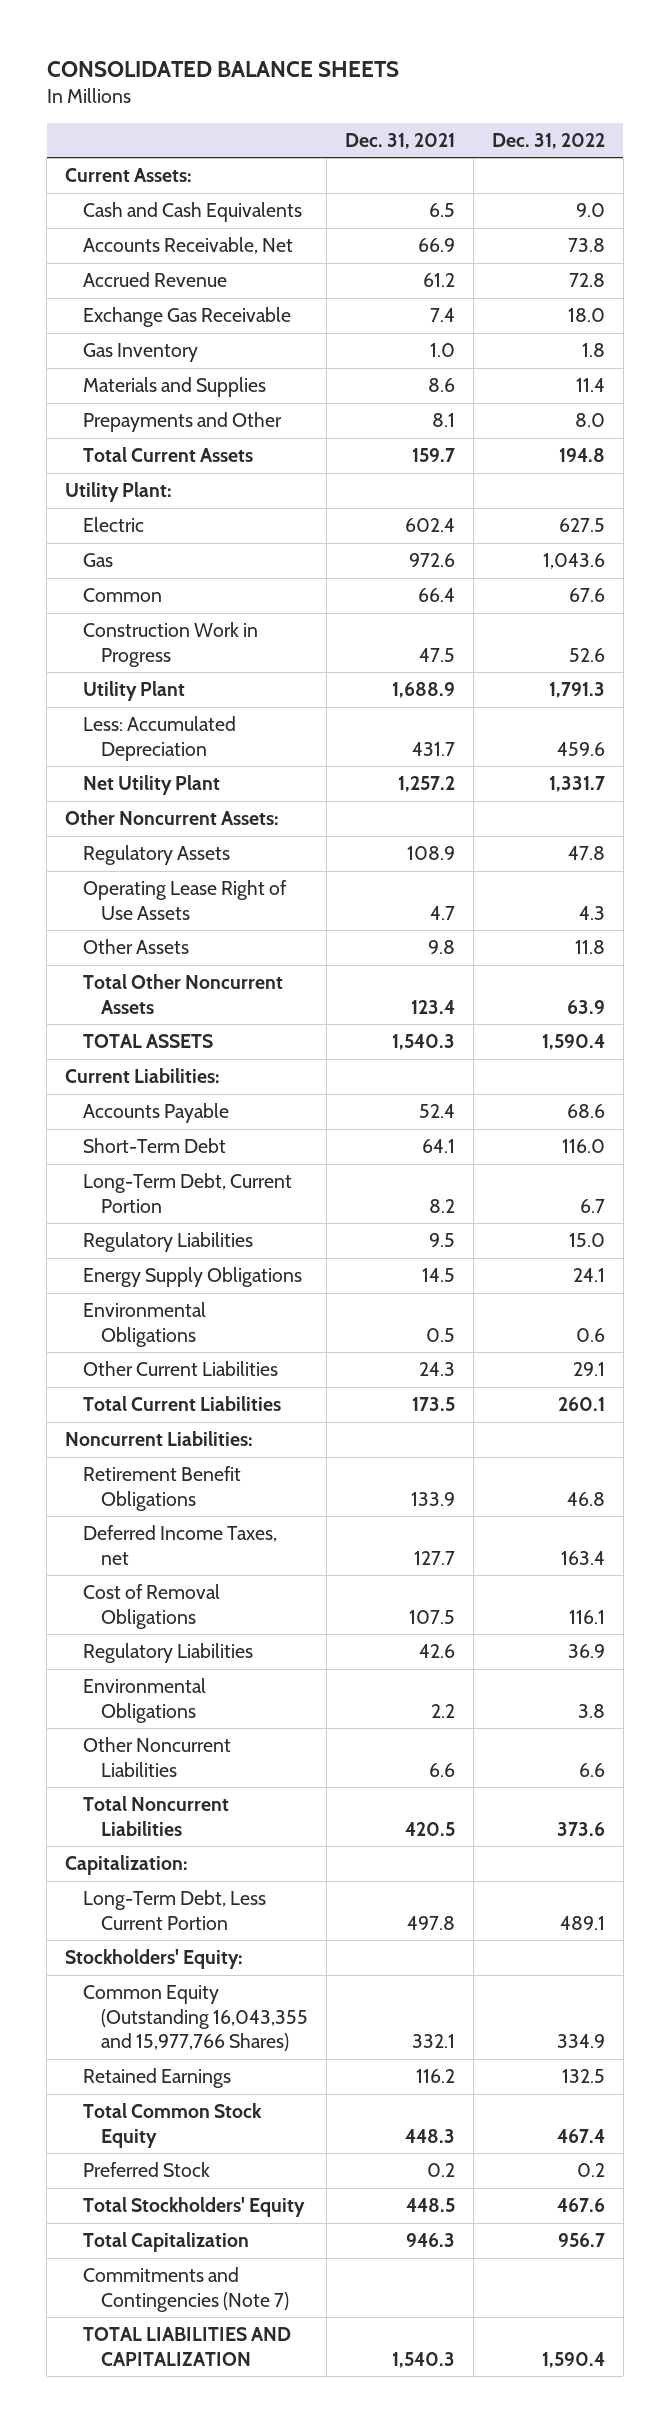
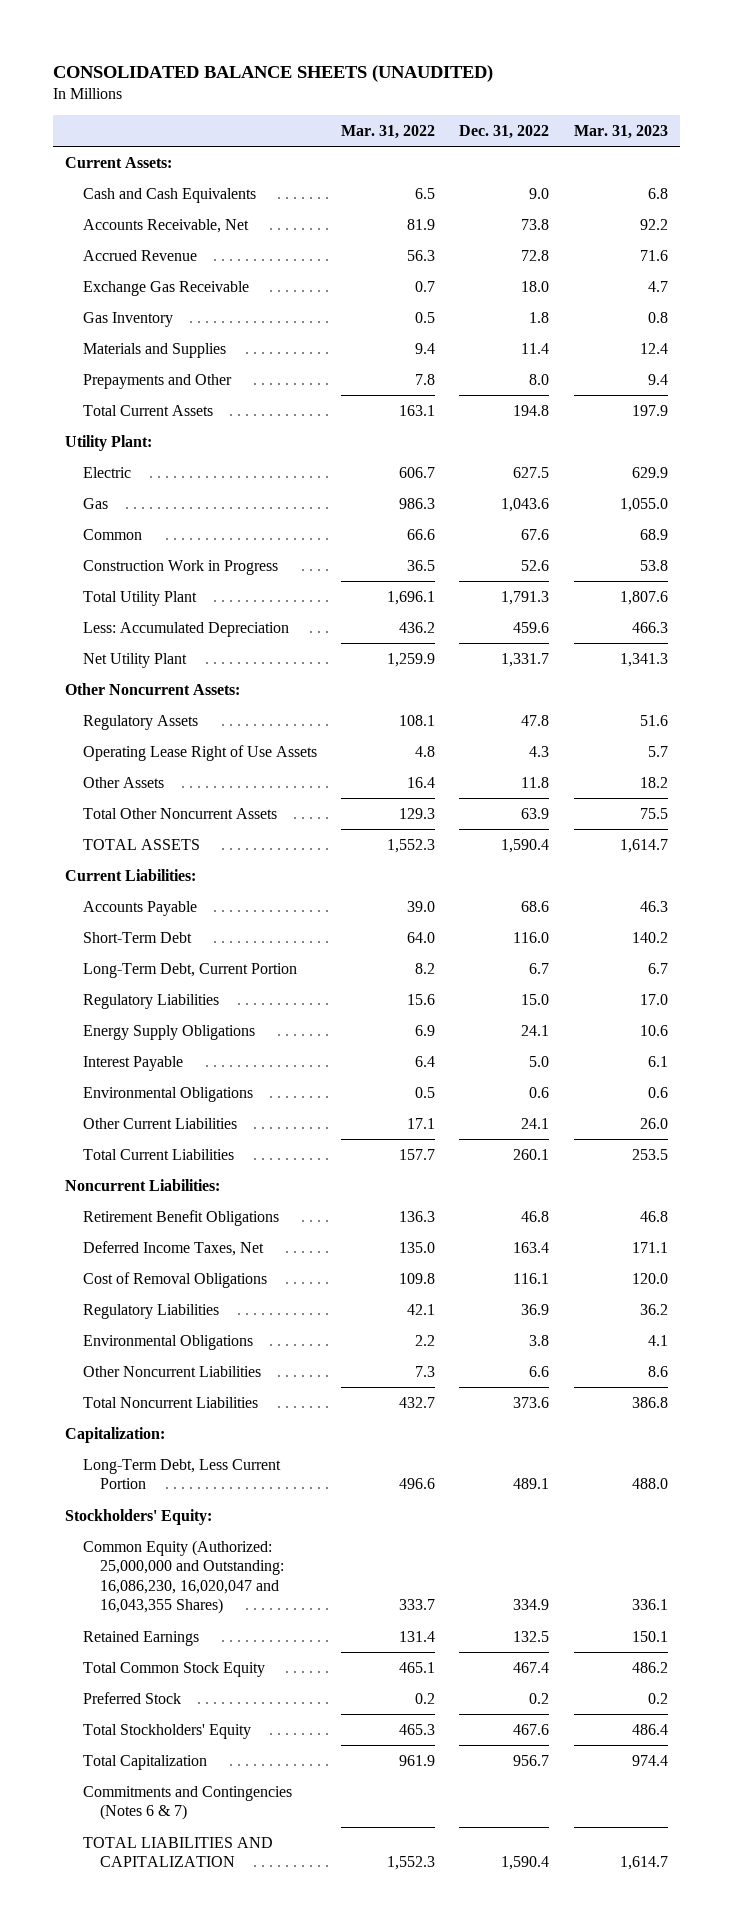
[46,60,399,77] CONSOLIDATED BALANCE SHEETS -> [52,64,493,82] CONSOLIDATED BALANCE SHEETS (UNAUDITED)
[344,132,455,149] Dec. 31, 2021 -> none
none -> [340,124,435,139] Mar. 31, 2022
none -> [573,124,668,139] Mar. 31, 2023
[83,681,186,702] Utility Plant -> [82,590,197,606] Total Utility Plant
none -> [82,1055,183,1071] Interest Payable
[572,1362,605,1377] 29.1 -> [521,1117,550,1129] 24.1
[83,1525,278,1565] Deferred Income Taxes, net -> [82,1240,264,1256] Deferred Income Taxes, Net
[83,1985,309,2052] Common Equity (Outstanding 16,043,355 and 15,977,766 Shares) -> [82,1539,285,1615] Common Equity (Authorized: 25,000,000 and Outstanding: 16,086,230, 16,020,047 and 16,043,355 Shares)
[83,2267,290,2312] Commitments and Contingencies (Note 7) -> [82,1785,292,1821] Commitments and Contingencies (Notes 6 & 7)

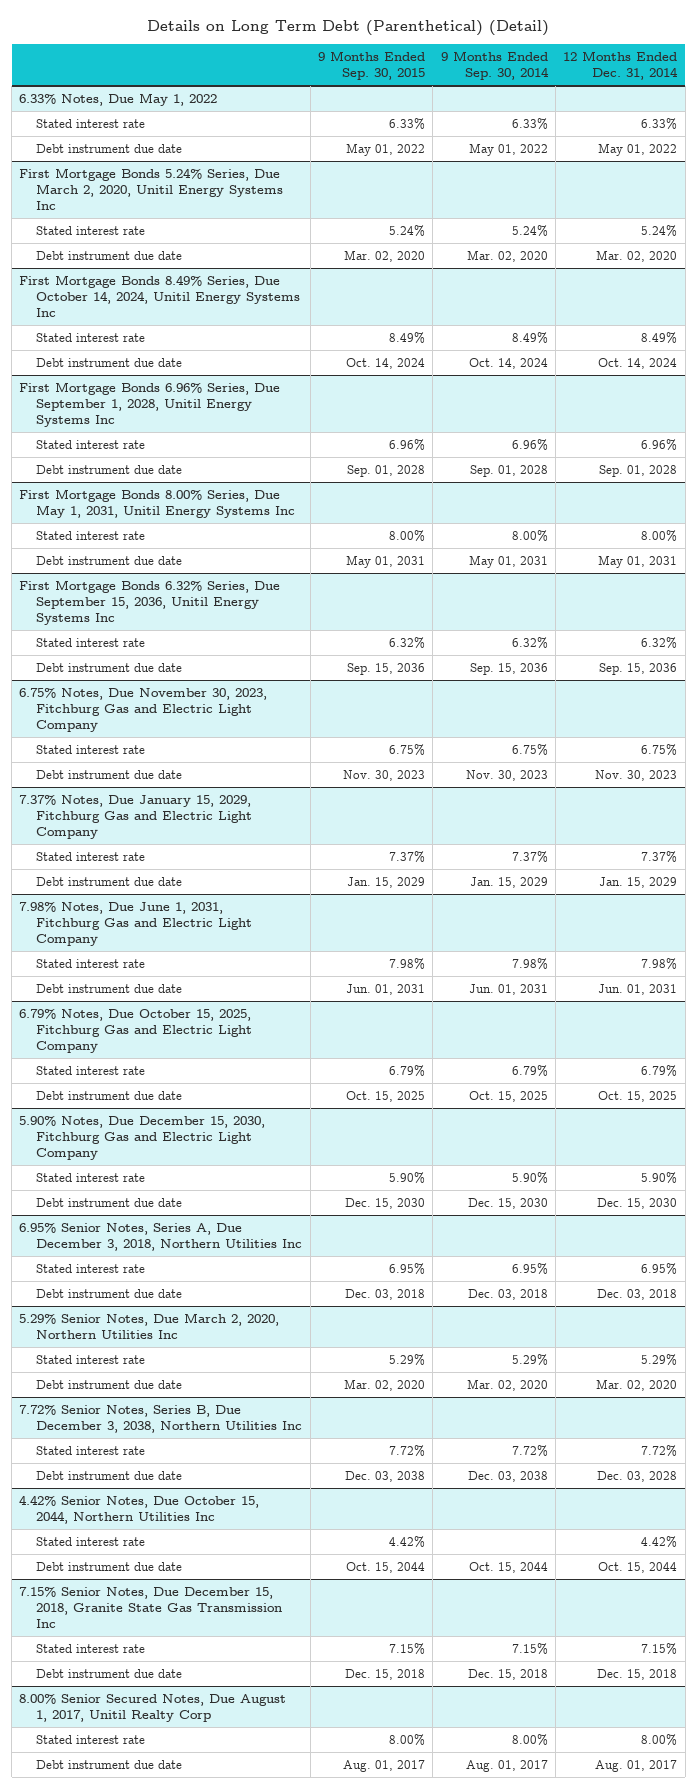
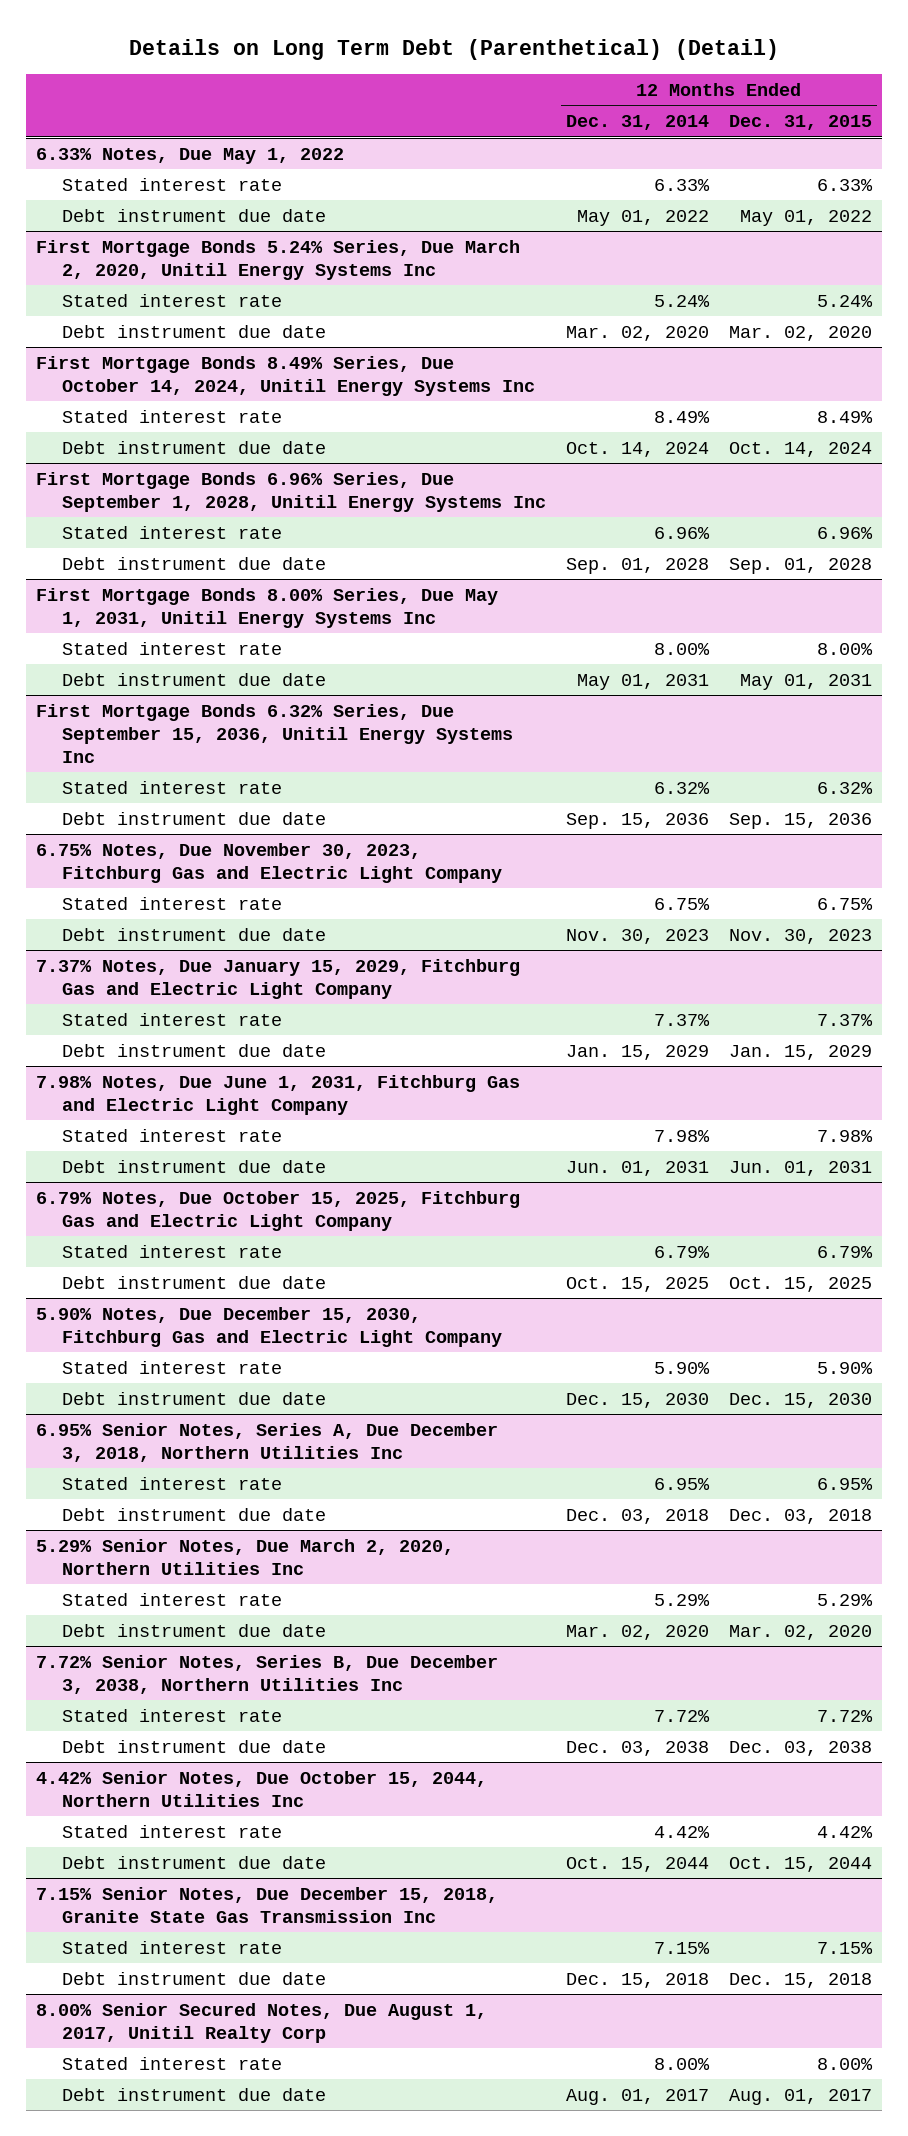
[318,50,426,80] 9 Months Ended Sep. 30, 2015 -> none
[440,50,549,80] 9 Months Ended Sep. 30, 2014 -> none
none -> [728,115,872,131] Dec. 31, 2015
[597,1470,678,1482] Dec. 03, 2028 -> [565,1740,709,1756] Dec. 03, 2038

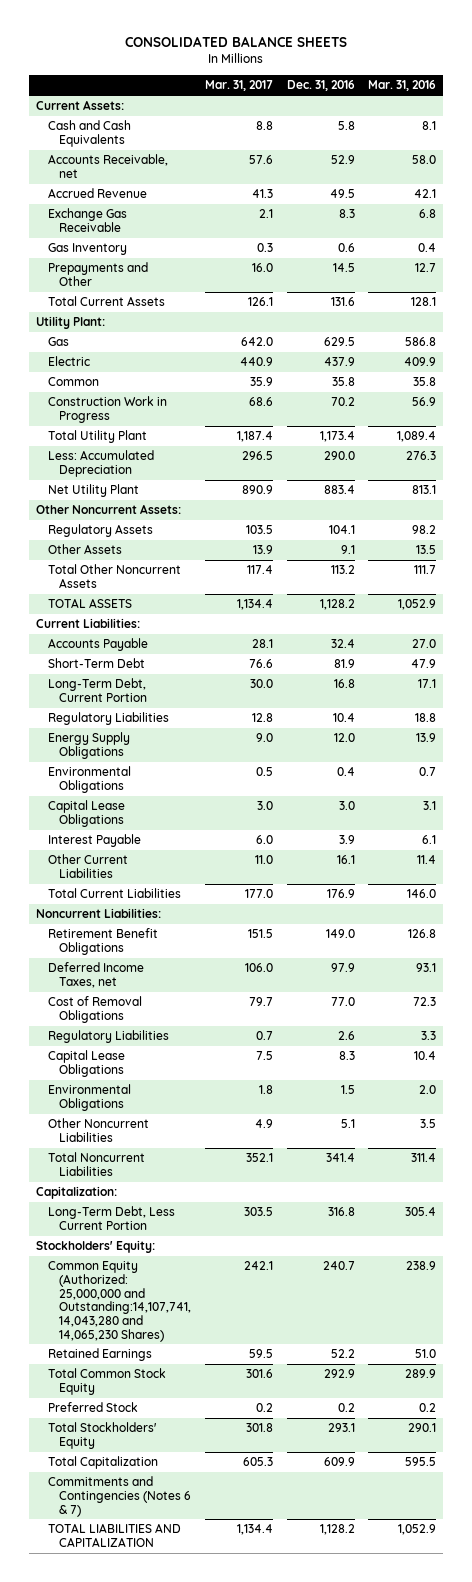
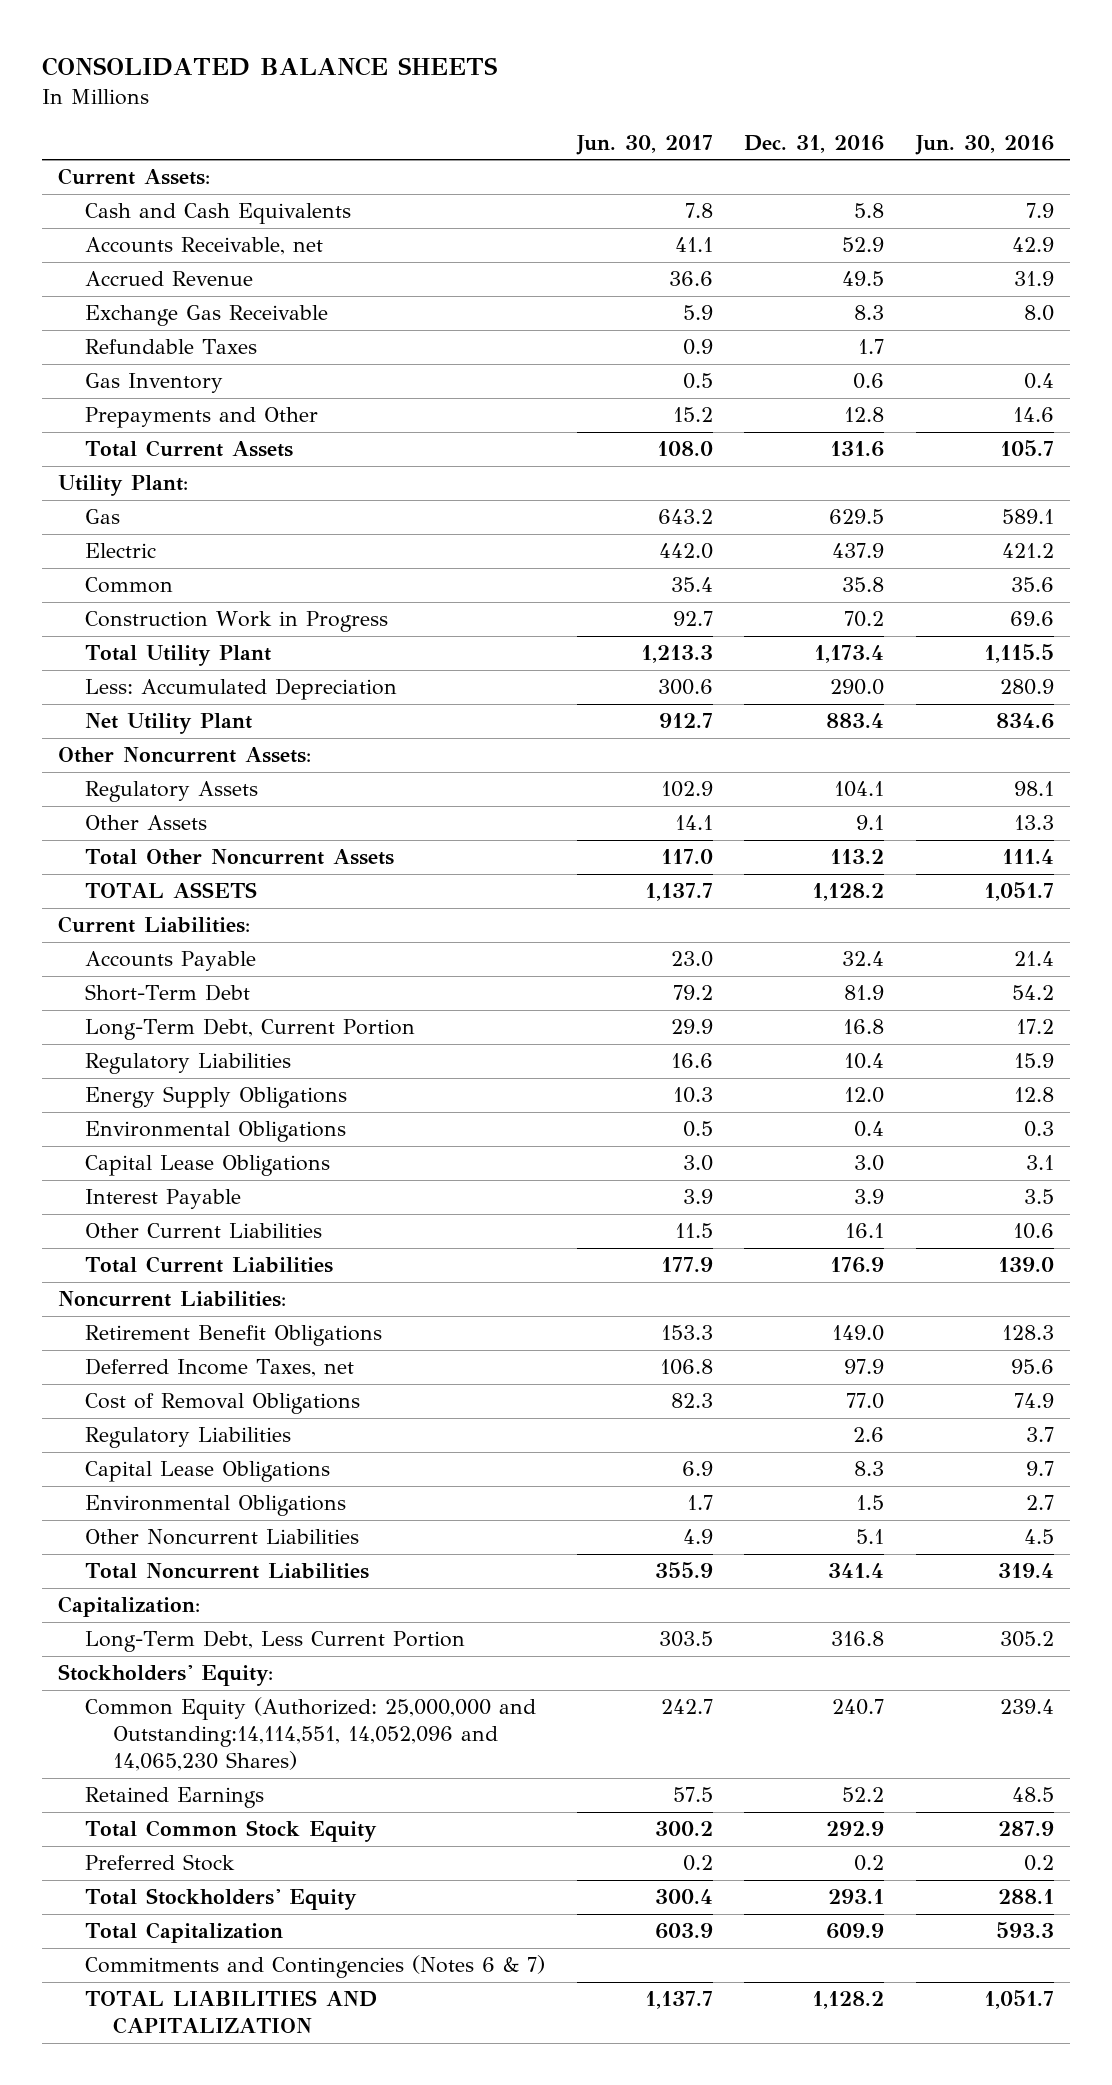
[205,80,274,92] Mar. 31, 2017 -> none
[368,80,437,92] Mar. 31, 2016 -> none
none -> [575,134,713,155] Jun. 30, 2017
none -> [914,134,1054,155] Jun. 30, 2016
none -> [85,339,258,355] Refundable Taxes
[332,263,355,273] 14.5 -> [844,407,885,423] 12.8
[47,1261,192,1342] Common Equity (Authorized: 25,000,000 and Outstanding:14,107,741, 14,043,280 and 14,065,230 Shares) -> [85,1697,537,1772] Common Equity (Authorized: 25,000,000 and Outstanding:14,114,551, 14,052,096 and 14,065,230 Shares)

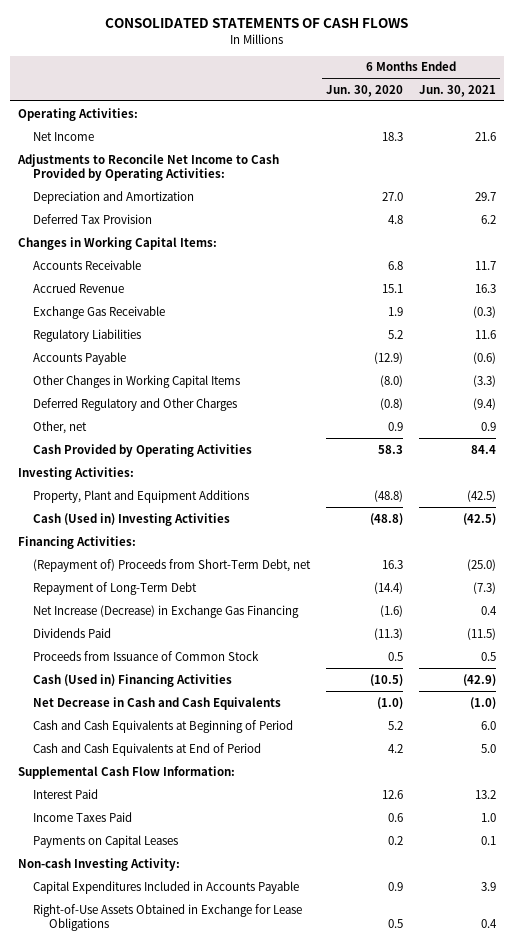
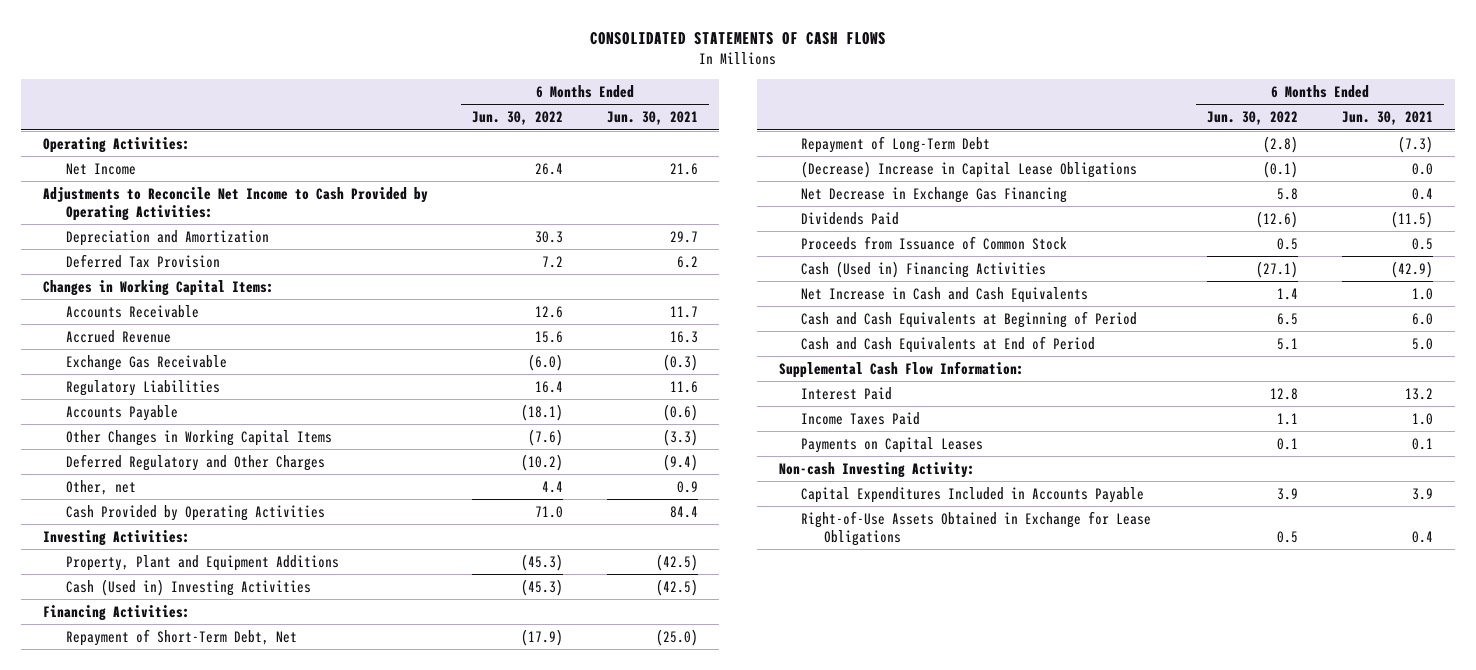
[326,84,404,97] Jun. 30, 2020 -> none
none -> [471,111,563,126] Jun. 30, 2022
[33,558,312,572] (Repayment of) Proceeds from Short-Term Debt, net -> [65,628,297,646] Repayment of Short-Term Debt, Net
none -> [801,160,1138,178] (Decrease) Increase in Capital Lease Obligations
[33,604,300,618] Net Increase (Decrease) in Exchange Gas Financing -> [801,186,1068,203] Net Decrease in Exchange Gas Financing
[33,696,282,710] Net Decrease in Cash and Cash Equivalents -> [801,286,1089,303] Net Increase in Cash and Cash Equivalents
[469,696,496,709] (1.0) -> [1411,287,1433,300] 1.0

